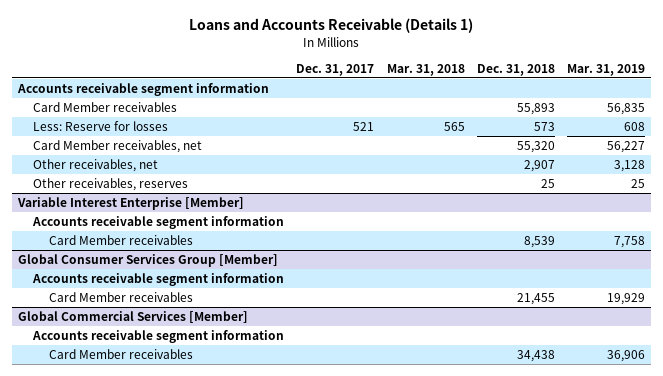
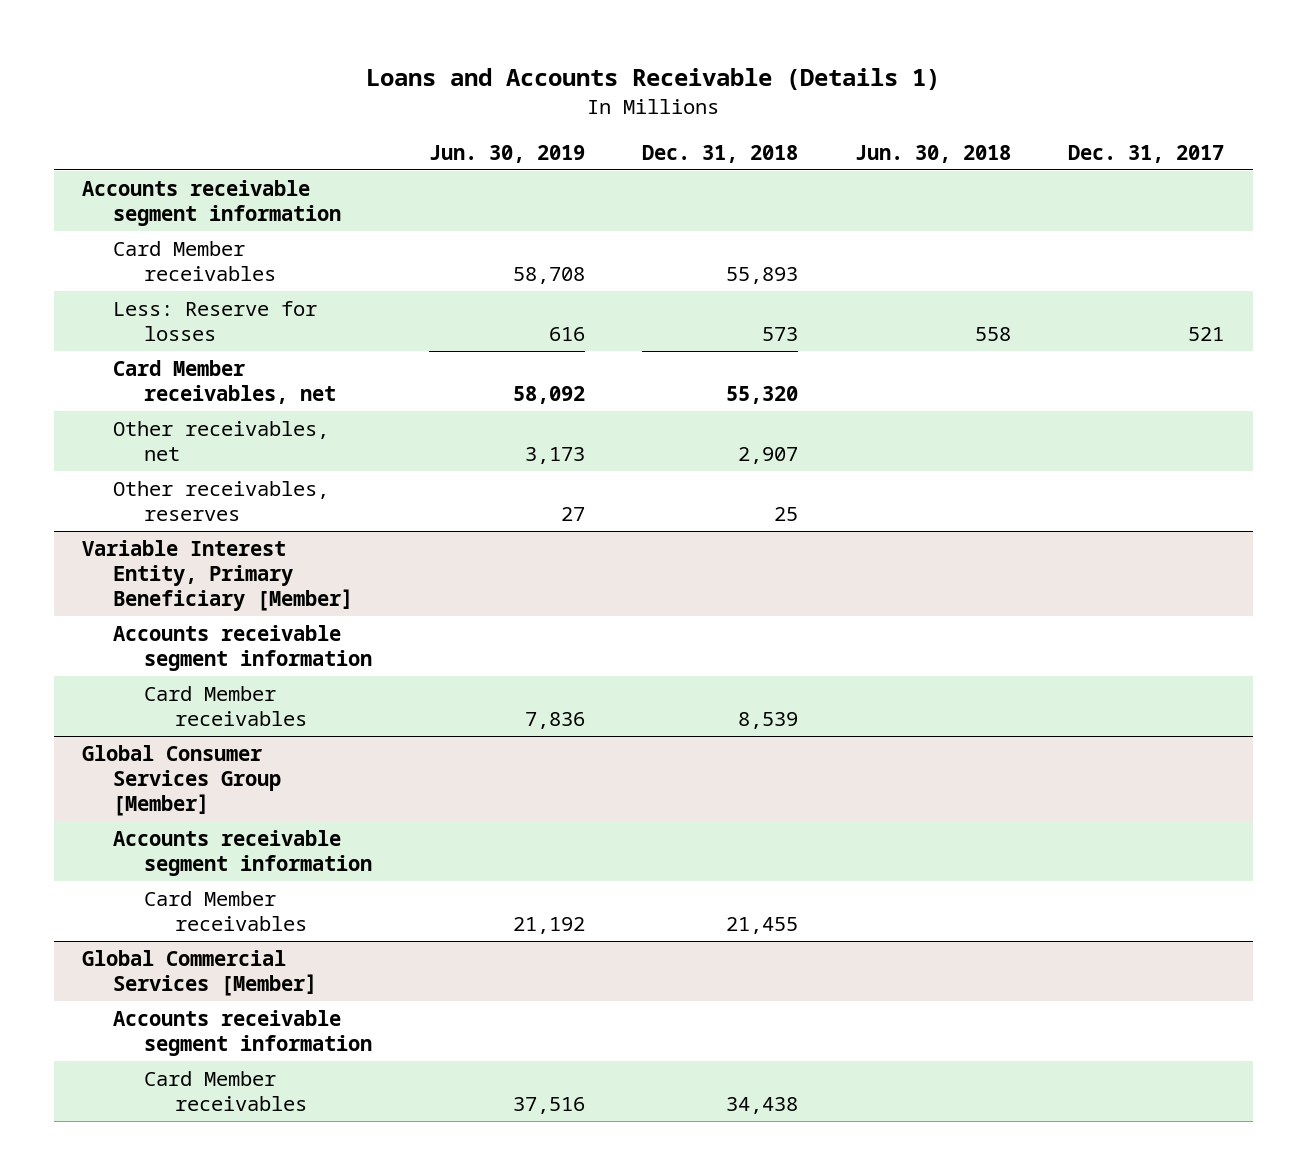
[386,63,465,76] Mar. 31, 2018 -> none
[566,63,645,76] Mar. 31, 2019 -> none
none -> [429,144,586,163] Jun. 30, 2019
none -> [855,144,1012,163] Jun. 30, 2018
[16,196,244,210] Variable Interest Enterprise [Member] -> [82,540,354,611] Variable Interest Entity, Primary Beneficiary [Member]

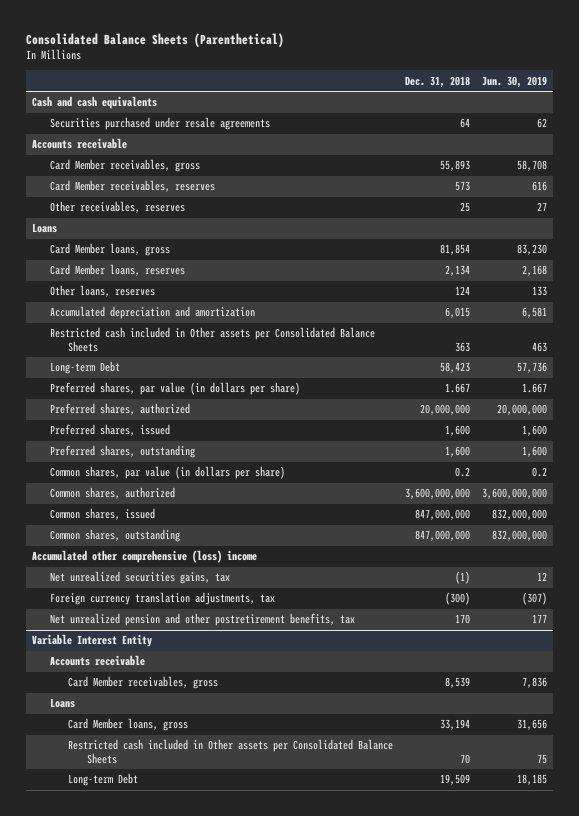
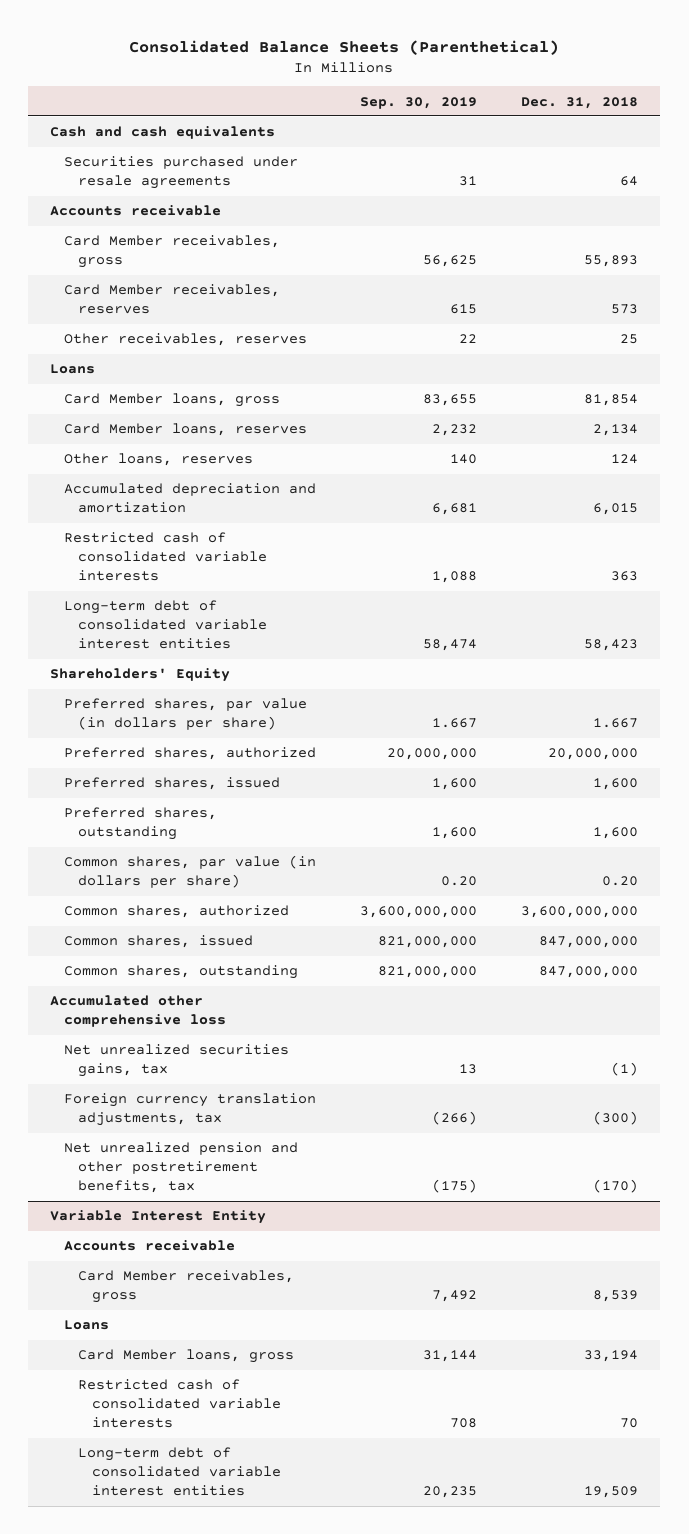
[482,75,548,88] Jun. 30, 2019 -> none
none -> [360,96,478,109] Sep. 30, 2019
[49,327,375,352] Restricted cash included in Other assets per Consolidated Balance Sheets -> [64,532,268,582] Restricted cash of consolidated variable interests
[49,361,120,375] Long-term Debt -> [64,600,268,650] Long-term debt of consolidated variable interest entities
none -> [50,668,231,683] Shareholders' Equity
[455,467,471,478] 0.2 -> [602,876,639,887] 0.20
[31,550,257,564] Accumulated other comprehensive (loss) income -> [50,995,227,1028] Accumulated other comprehensive loss
[455,614,471,625] 170 -> [593,1179,639,1194] (170)
[68,739,394,764] Restricted cash included in Other assets per Consolidated Balance Sheets -> [78,1379,282,1429] Restricted cash of consolidated variable interests
[68,773,139,787] Long-term Debt -> [78,1447,282,1497] Long-term debt of consolidated variable interest entities

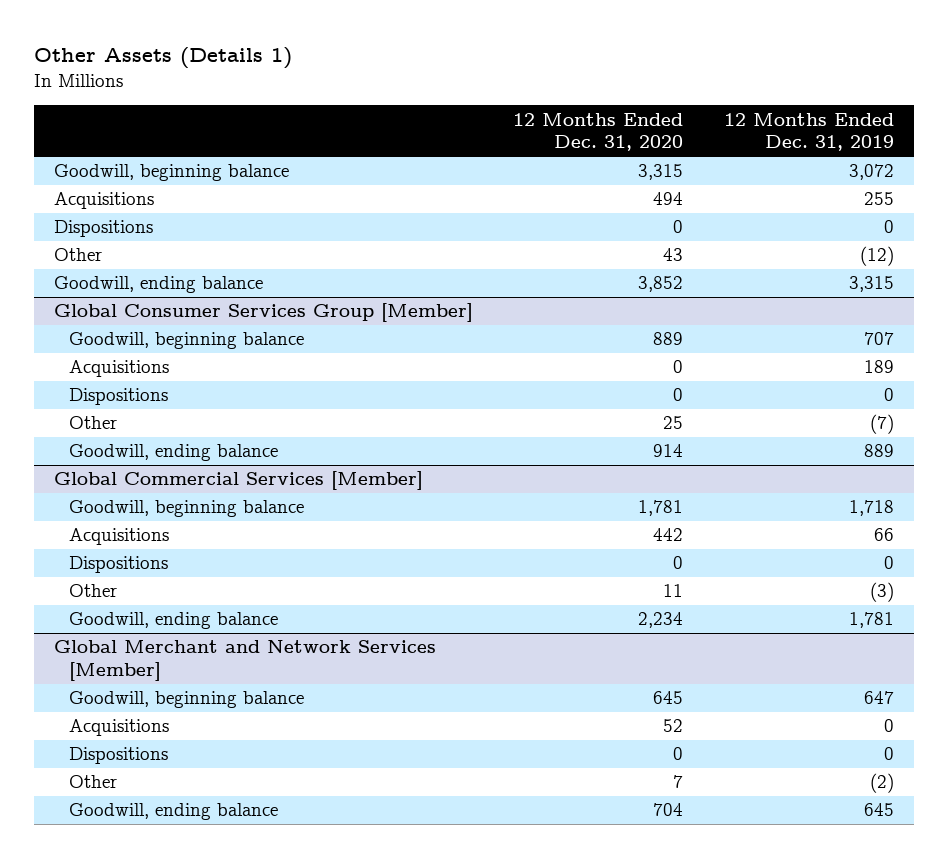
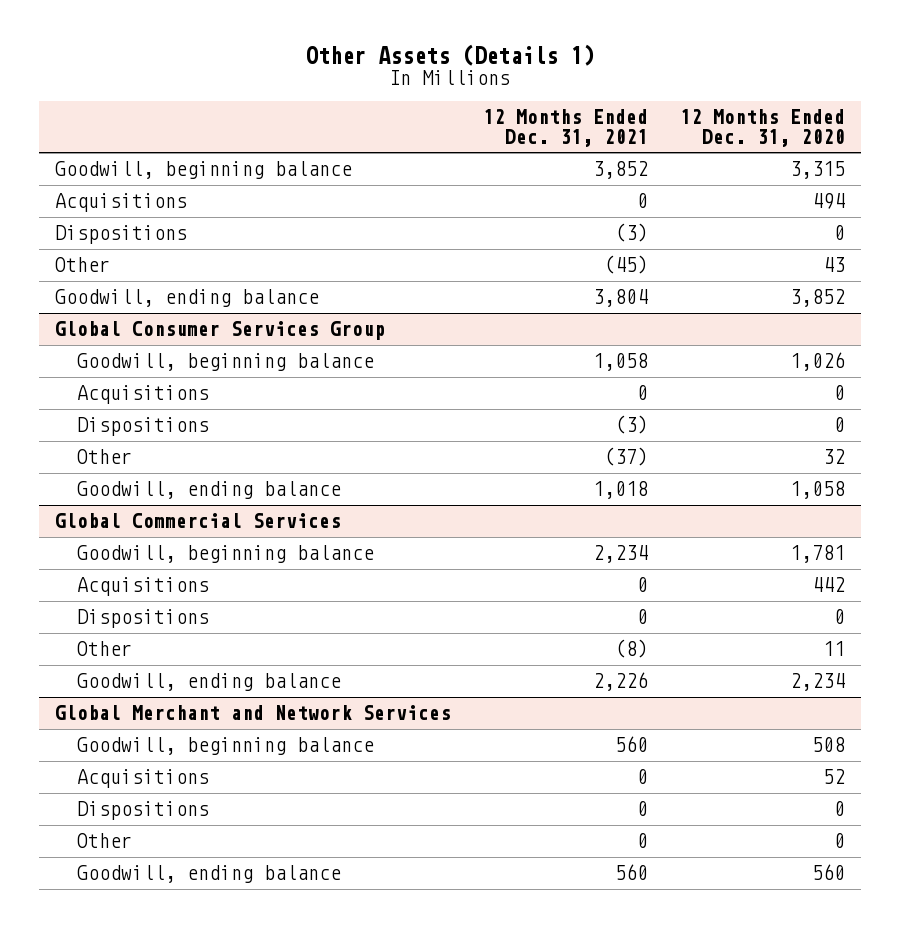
[723,112,894,152] 12 Months Ended Dec. 31, 2019 -> none
none -> [482,109,648,147] 12 Months Ended Dec. 31, 2021
[54,303,474,323] Global Consumer Services Group [Member] -> [54,321,385,341] Global Consumer Services Group
[653,332,684,346] 889 -> [789,352,845,372] 1,026
[663,416,684,430] 25 -> [822,449,845,465] 32
[653,444,684,458] 914 -> [789,481,845,500] 1,058
[54,471,424,491] Global Commercial Services [Member] -> [54,513,341,529] Global Commercial Services
[54,640,437,682] Global Merchant and Network Services [Member] -> [54,705,451,721] Global Merchant and Network Services
[653,691,684,705] 645 -> [811,737,845,753] 508
[673,775,684,789] 7 -> [833,833,845,849] 0
[653,803,684,817] 704 -> [811,864,845,881] 560

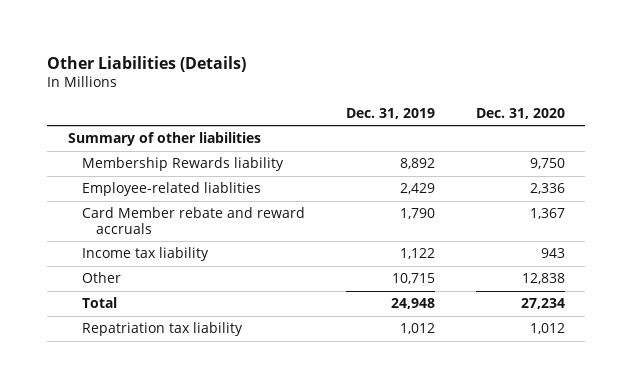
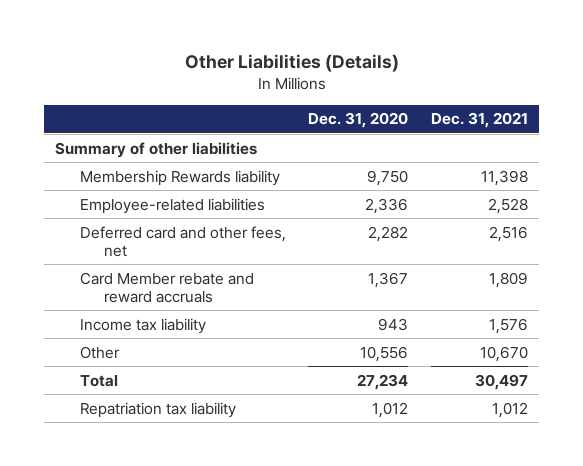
[345,107,435,119] Dec. 31, 2019 -> none
none -> [430,112,528,129] Dec. 31, 2021
[81,182,261,197] Employee-related liablities -> [79,197,265,214] Employee-related liabilities
none -> [79,225,286,257] Deferred card and other fees, net
[521,273,565,285] 12,838 -> [360,345,409,362] 10,556

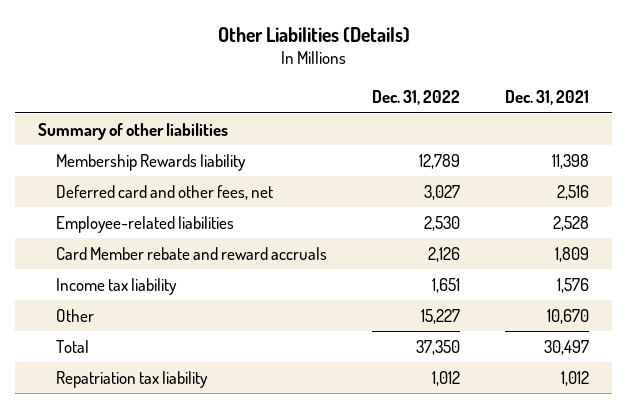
[308,112,409,129] Dec. 31, 2020 -> none
none -> [372,89,461,105] Dec. 31, 2022
[79,197,265,214] Employee-related liabilities -> [55,215,234,233] Employee-related liabilities

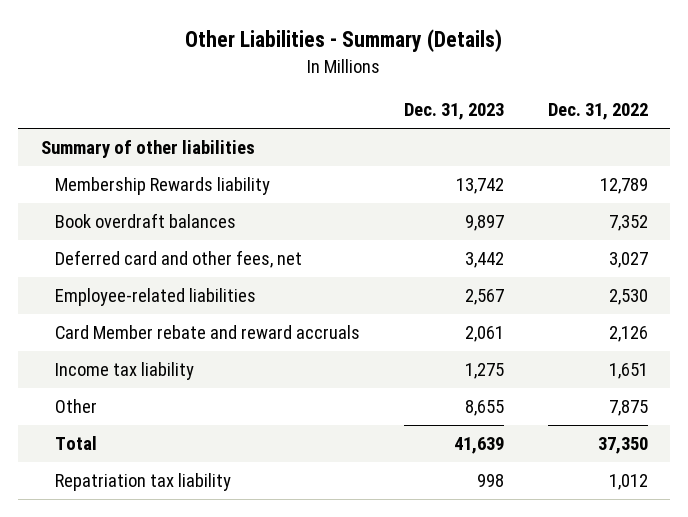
[217,26,410,43] Other Liabilities (Details) -> [185,29,503,53] Other Liabilities - Summary (Details)
[505,89,590,105] Dec. 31, 2021 -> none
none -> [403,103,504,121] Dec. 31, 2023
none -> [54,212,236,228] Book overdraft balances
[421,308,461,324] 15,227 -> [608,399,648,416] 7,875

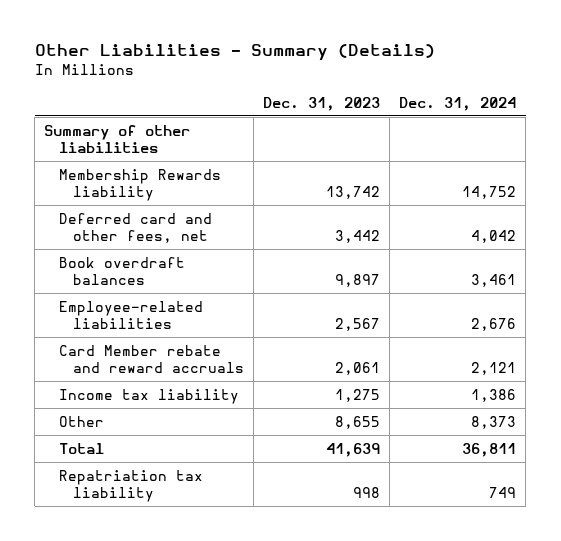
[547,103,648,121] Dec. 31, 2022 -> none
none -> [399,96,517,111] Dec. 31, 2024
[54,212,236,228] Book overdraft balances -> [58,256,185,286] Book overdraft balances

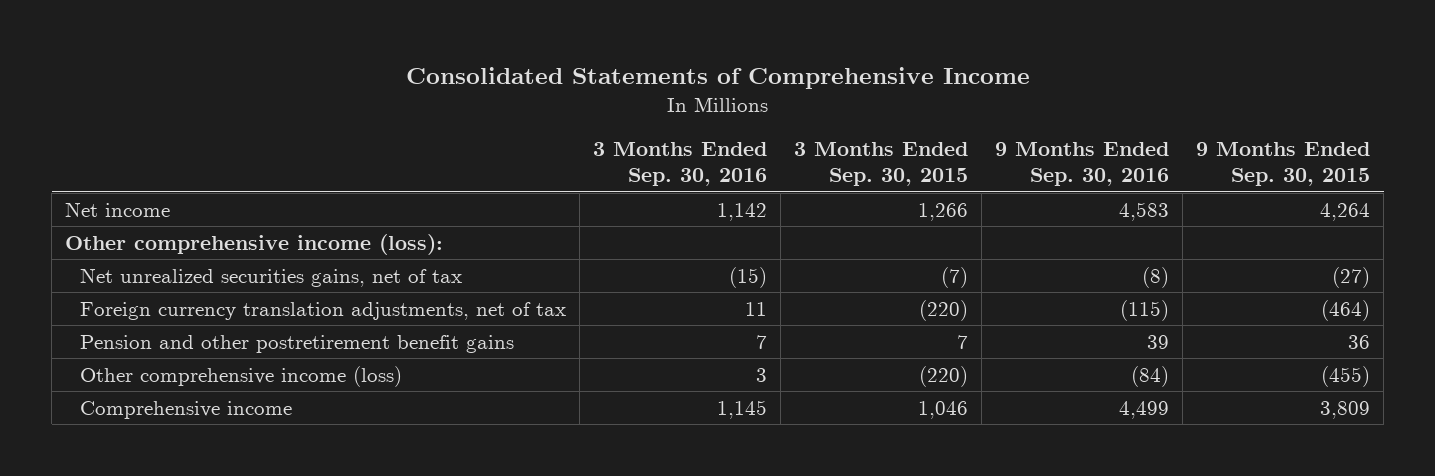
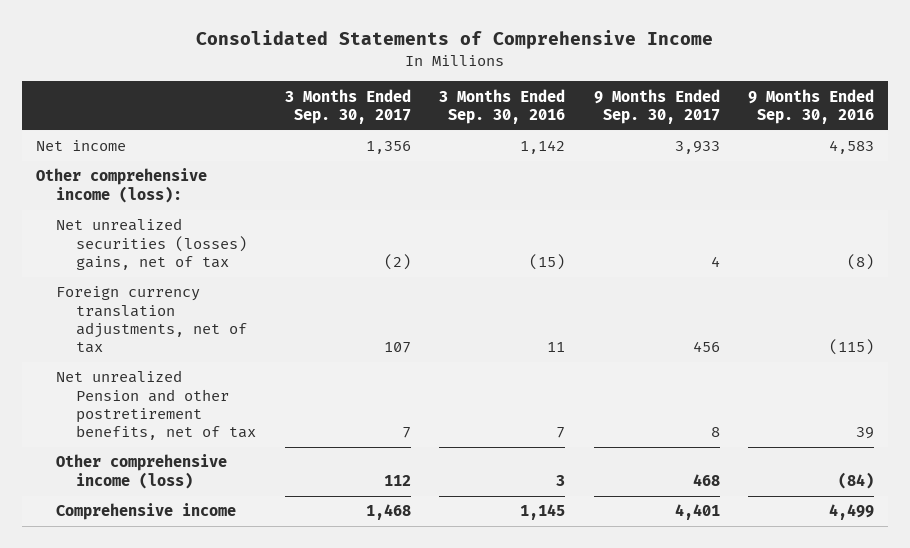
[794,142,969,187] 3 Months Ended Sep. 30, 2015 -> none
[1196,142,1371,187] 9 Months Ended Sep. 30, 2015 -> none
none -> [284,88,411,124] 3 Months Ended Sep. 30, 2017
none -> [593,88,720,124] 9 Months Ended Sep. 30, 2017
[80,267,463,287] Net unrealized securities gains, net of tax -> [56,218,248,270] Net unrealized securities (losses) gains, net of tax
[80,334,515,353] Pension and other postretirement benefit gains -> [56,370,257,441] Net unrealized Pension and other postretirement benefits, net of tax

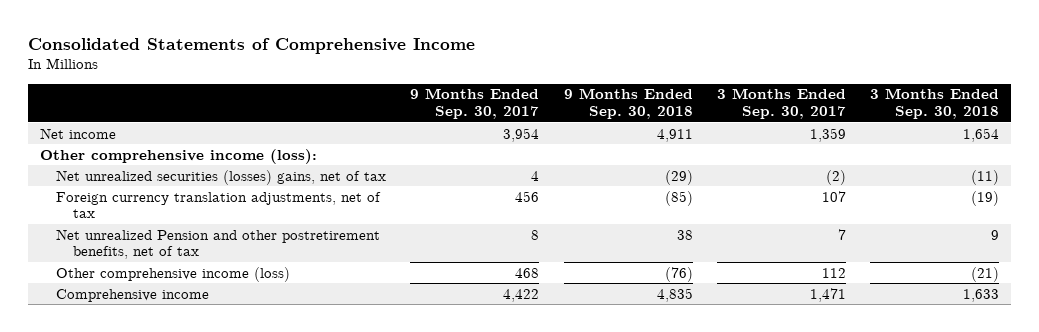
[439,88,566,124] 3 Months Ended Sep. 30, 2016 -> none
[748,88,875,124] 9 Months Ended Sep. 30, 2016 -> none
none -> [563,88,693,119] 9 Months Ended Sep. 30, 2018
none -> [869,88,999,119] 3 Months Ended Sep. 30, 2018
[365,141,411,155] 1,356 -> [809,127,846,142] 1,359
[674,141,720,155] 3,933 -> [503,127,540,142] 3,954
[365,504,411,521] 1,468 -> [809,287,846,302] 1,471
[674,504,720,521] 4,401 -> [503,288,540,302] 4,422

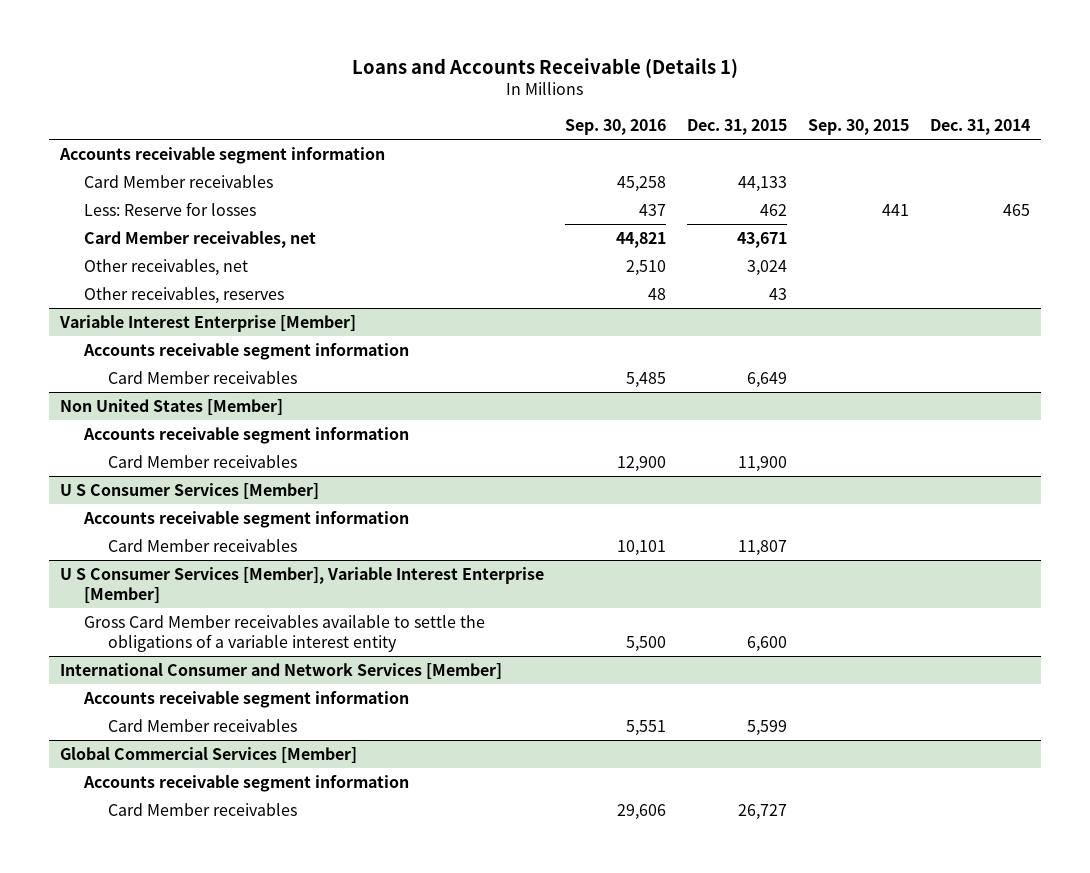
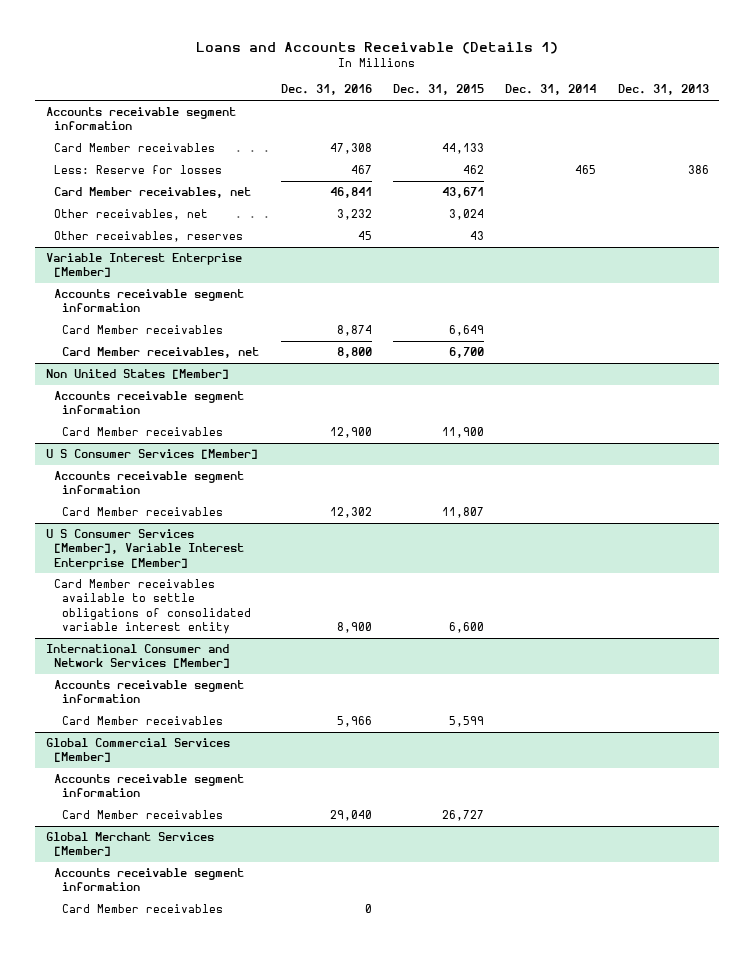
[564,119,666,136] Sep. 30, 2016 -> none
[808,119,910,136] Sep. 30, 2015 -> none
none -> [280,84,372,96] Dec. 31, 2016
none -> [617,84,709,96] Dec. 31, 2013
none -> [62,347,260,359] Card Member receivables, net
[83,614,485,652] Gross Card Member receivables available to settle the obligations of a variable interest entity -> [53,579,252,635] Card Member receivables available to settle obligations of consolidated variable interest entity
none -> [45,832,214,857] Global Merchant Services [Member]
none -> [53,868,244,892] Accounts receivable segment information
none -> [62,904,224,914] Card Member receivables

